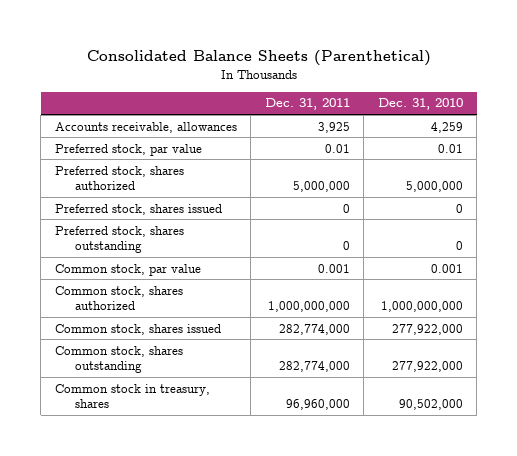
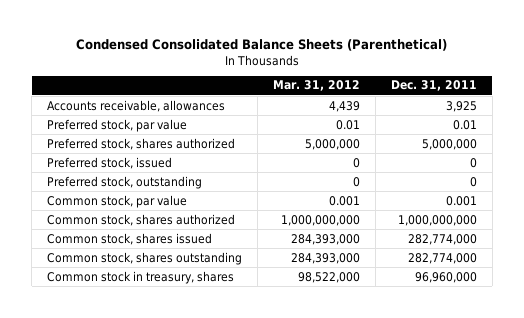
[86,50,431,67] Consolidated Balance Sheets (Parenthetical) -> [76,39,448,52] Condensed Consolidated Balance Sheets (Parenthetical)
[377,98,463,111] Dec. 31, 2010 -> none
none -> [273,80,361,92] Mar. 31, 2012
[54,203,222,215] Preferred stock, shares issued -> [47,156,173,169] Preferred stock, issued
[54,225,184,254] Preferred stock, shares outstanding -> [47,175,203,189] Preferred stock, outstanding

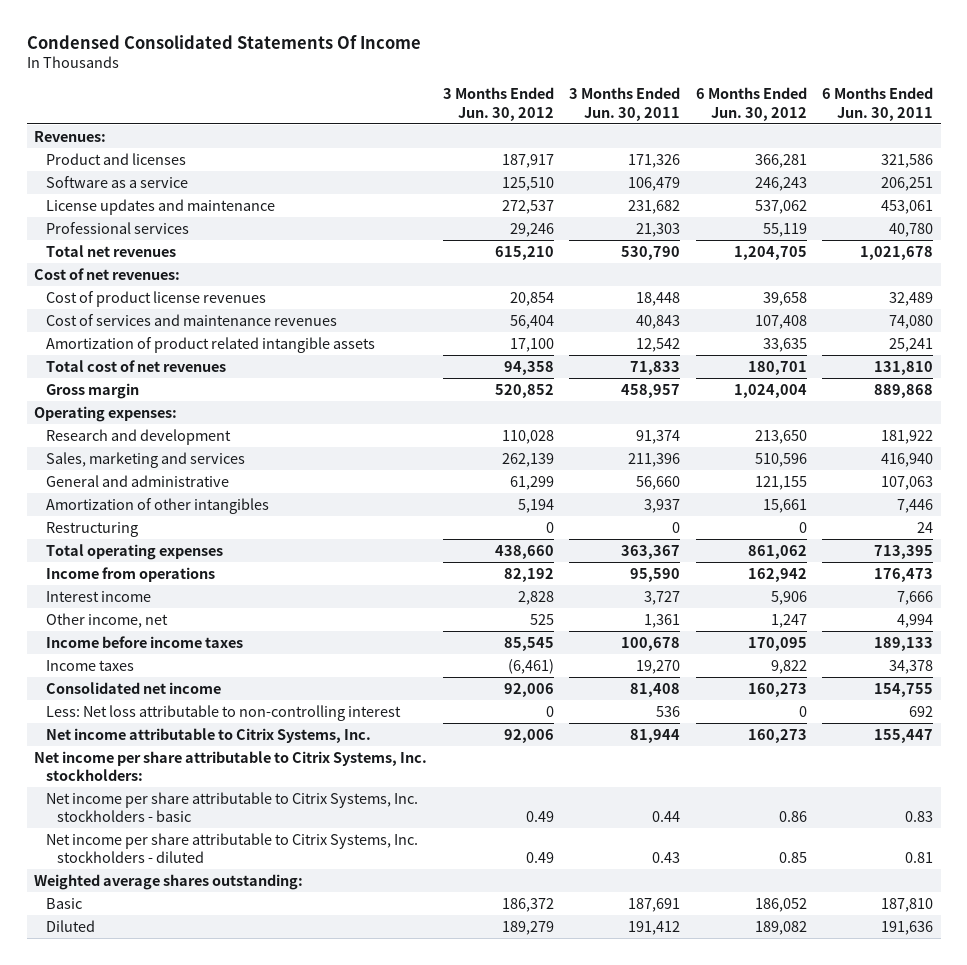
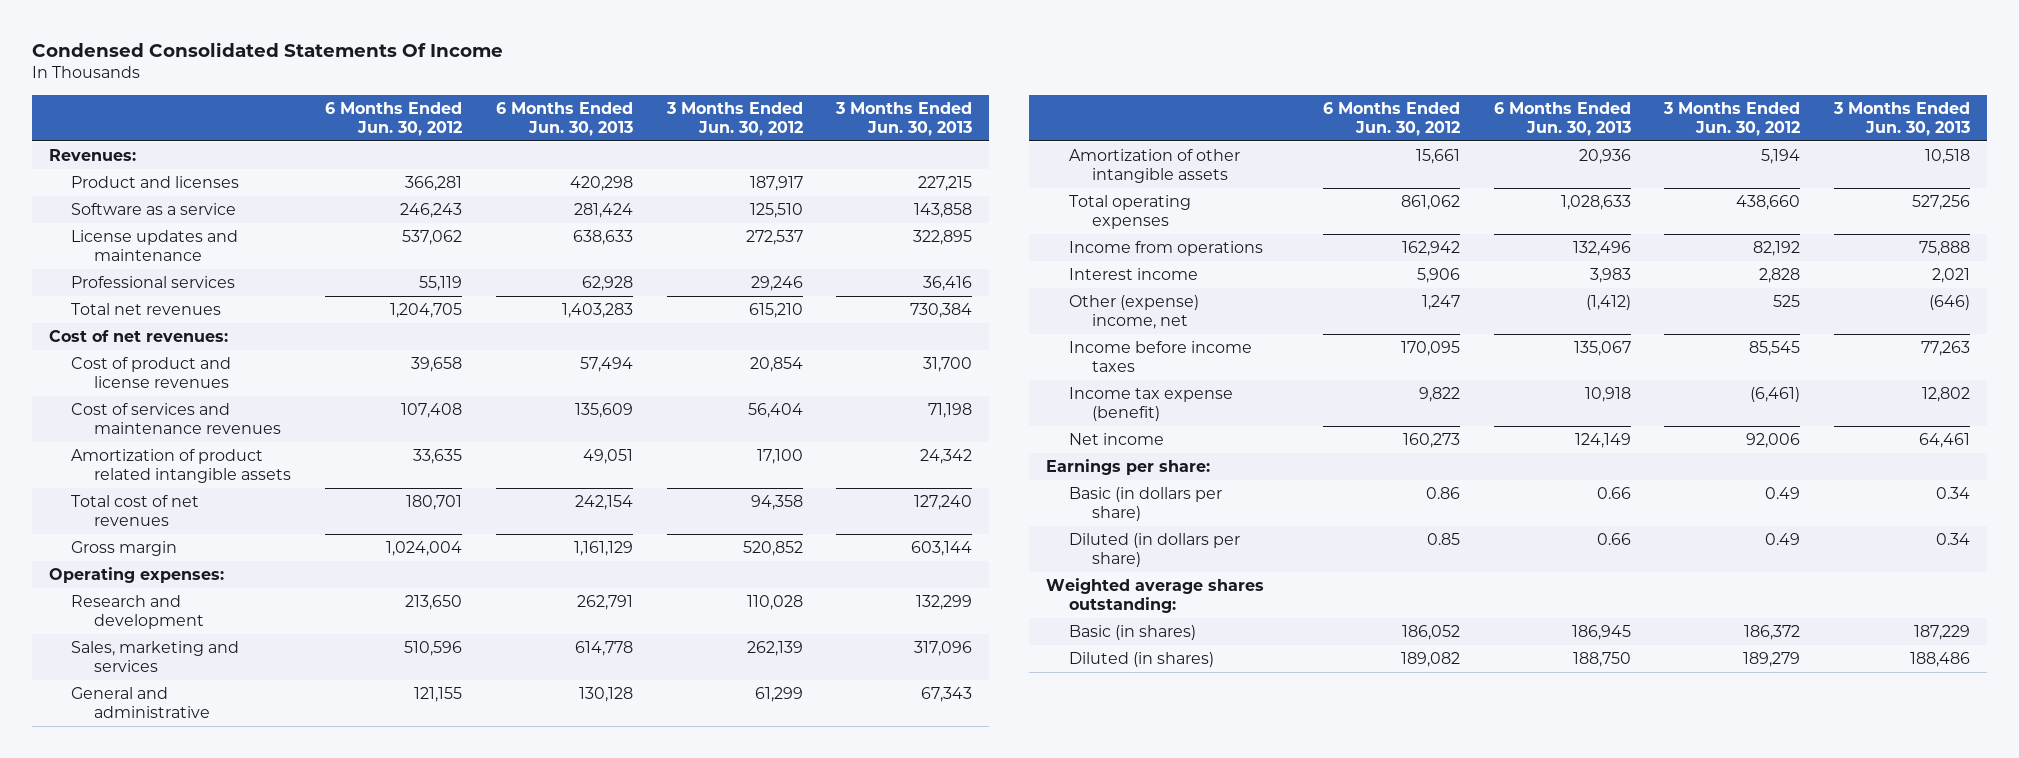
[569,87,681,121] 3 Months Ended Jun. 30, 2011 -> none
[822,87,934,121] 6 Months Ended Jun. 30, 2011 -> none
none -> [495,101,633,136] 6 Months Ended Jun. 30, 2013
none -> [835,101,973,136] 3 Months Ended Jun. 30, 2013
[45,290,266,307] Cost of product license revenues -> [71,357,232,389] Cost of product and license revenues
[45,521,138,537] Restructuring -> none
[45,497,269,514] Amortization of other intangibles -> [1069,149,1241,184] Amortization of other intangible assets
[45,612,168,628] Other income, net -> [1069,295,1200,330] Other (expense) income, net
[45,704,401,721] Less: Net loss attributable to non-controlling interest -> none
[45,727,371,743] Net income attributable to Citrix Systems, Inc. -> none
[45,659,134,671] Income taxes -> [1069,387,1234,422] Income tax expense (benefit)
[45,681,221,694] Consolidated net income -> [1069,433,1165,446] Net income
[34,750,428,782] Net income per share attributable to Citrix Systems, Inc. stockholders: -> [1046,459,1211,476] Earnings per share:
[45,791,418,823] Net income per share attributable to Citrix Systems, Inc. stockholders - basic -> [1069,487,1223,522] Basic (in dollars per share)
[45,832,418,864] Net income per share attributable to Citrix Systems, Inc. stockholders - diluted -> [1069,533,1241,568] Diluted (in dollars per share)
[45,897,82,909] Basic -> [1069,625,1197,641] Basic (in shares)
[45,919,95,932] Diluted -> [1069,652,1215,668] Diluted (in shares)

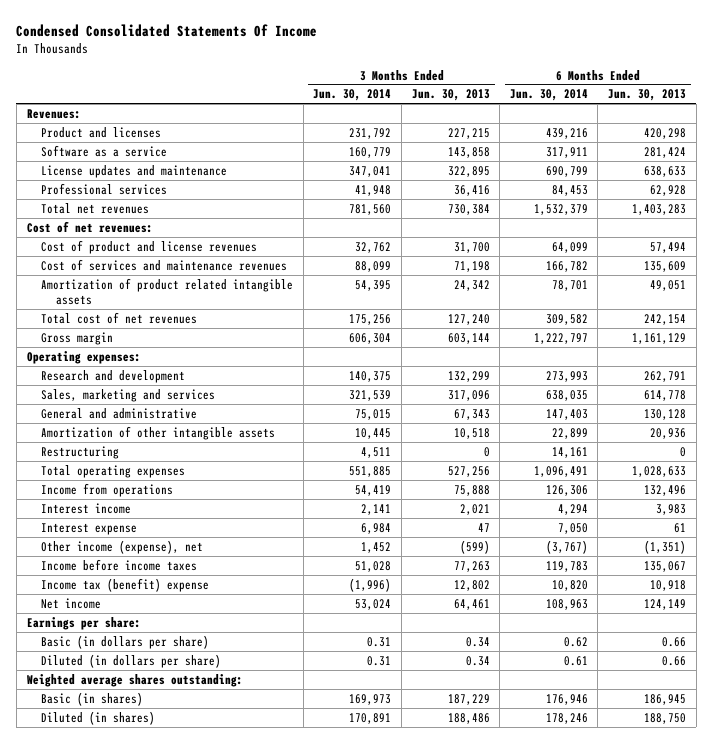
[325,101,463,136] 6 Months Ended Jun. 30, 2012 -> none
[665,101,803,136] 3 Months Ended Jun. 30, 2012 -> none
none -> [313,89,392,102] Jun. 30, 2014
none -> [509,89,588,102] Jun. 30, 2014
none -> [41,445,120,459] Restructuring
none -> [41,522,138,535] Interest expense
[1069,295,1200,330] Other (expense) income, net -> [41,539,204,554] Other income (expense), net
[1585,295,1631,311] (1,412) -> [643,539,686,554] (1,351)
[1928,295,1970,311] (646) -> [459,539,490,554] (599)
[1069,387,1234,422] Income tax expense (benefit) -> [41,577,210,592] Income tax (benefit) expense

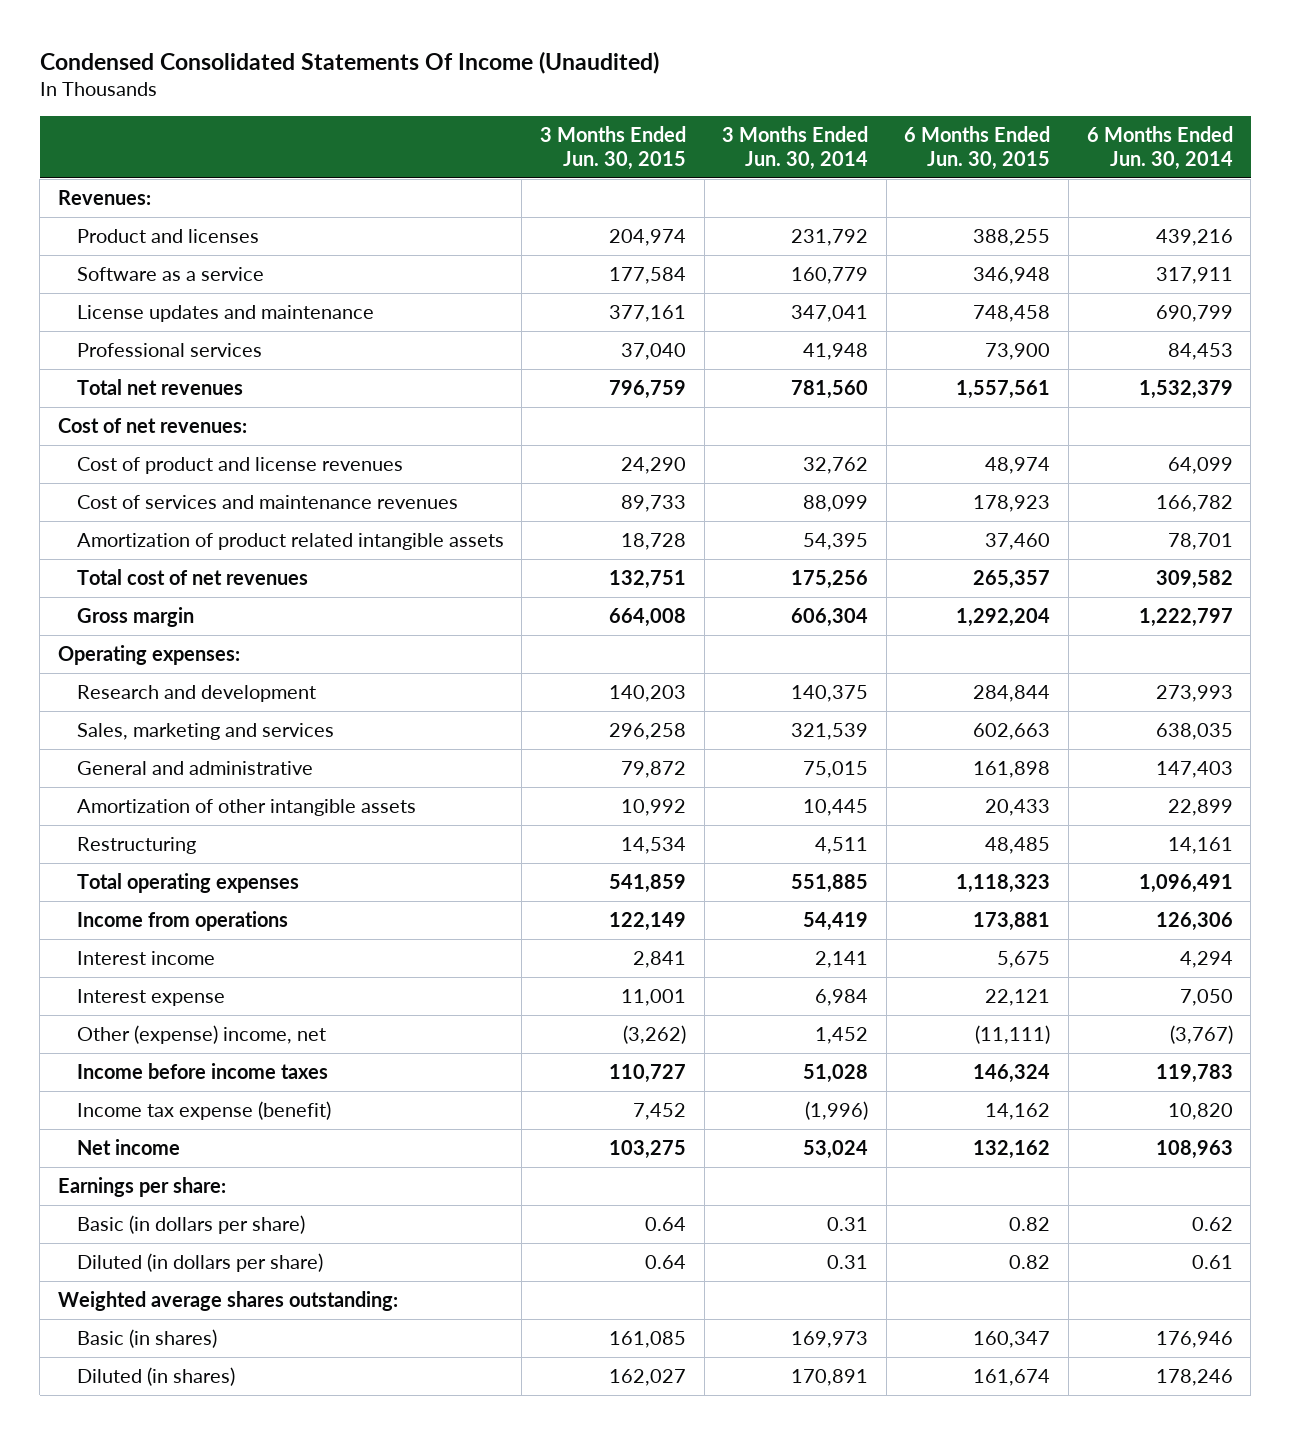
[16,24,318,38] Condensed Consolidated Statements Of Income -> [39,50,659,74] Condensed Consolidated Statements Of Income (Unaudited)
[411,89,490,102] Jun. 30, 2013 -> none
[607,89,686,102] Jun. 30, 2013 -> none
none -> [539,126,686,170] 3 Months Ended Jun. 30, 2015
none -> [904,126,1051,170] 6 Months Ended Jun. 30, 2015
[41,539,204,554] Other income (expense), net -> [76,1025,326,1045] Other (expense) income, net
[41,577,210,592] Income tax (benefit) expense -> [76,1101,331,1121] Income tax expense (benefit)

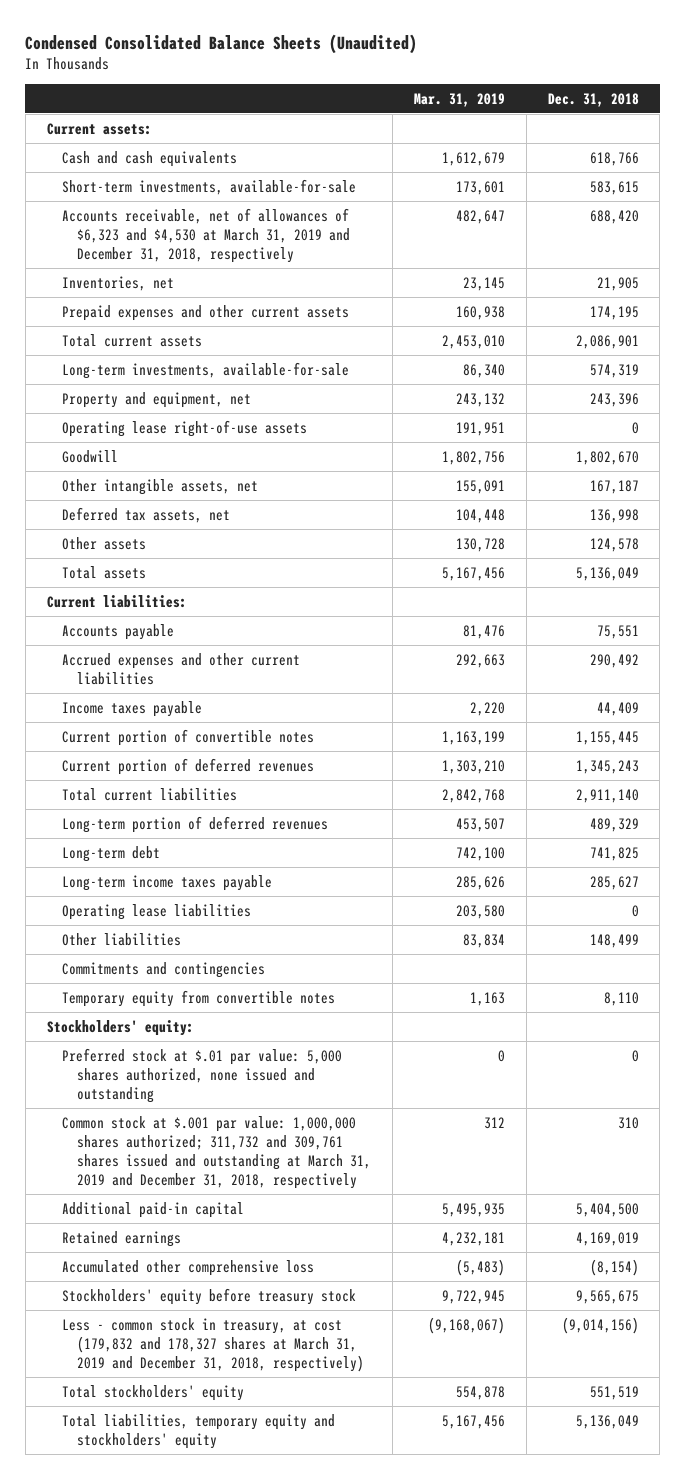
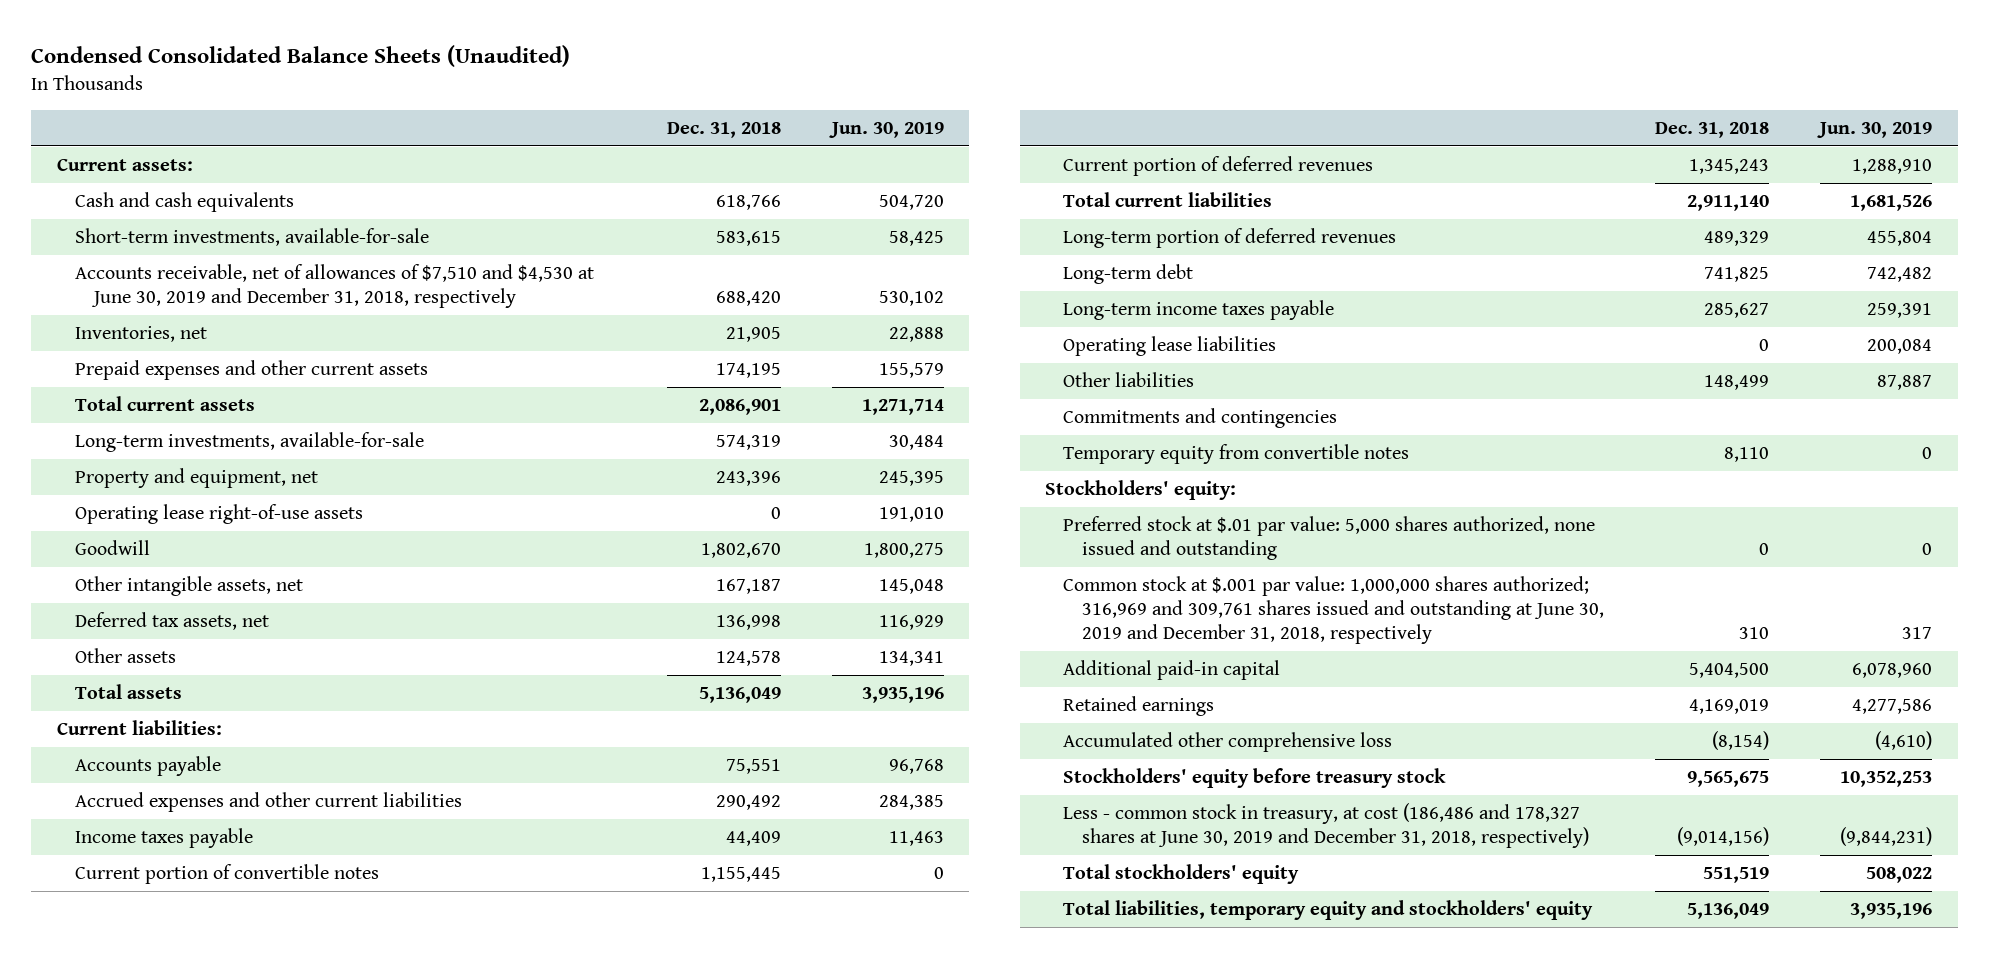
[413,92,505,107] Mar. 31, 2019 -> none
none -> [828,121,944,138] Jun. 30, 2019
[61,207,351,263] Accounts receivable, net of allowances of $6,323 and $4,530 at March 31, 2019 and December 31, 2018, respectively -> [75,264,595,309] Accounts receivable, net of allowances of $7,510 and $4,530 at June 30, 2019 and December 31, 2018, respectively
[61,1115,372,1190] Common stock at $.001 par value: 1,000,000 shares authorized; 311,732 and 309,761 shares issued and outstanding at March 31, 2019 and December 31, 2018, respectively -> [1063,576,1604,645] Common stock at $.001 par value: 1,000,000 shares authorized; 316,969 and 309,761 shares issued and outstanding at June 30, 2019 and December 31, 2018, respectively
[61,1317,365,1372] Less - common stock in treasury, at cost (179,832 and 178,327 shares at March 31, 2019 and December 31, 2018, respectively) -> [1063,803,1589,849] Less - common stock in treasury, at cost (186,486 and 178,327 shares at June 30, 2019 and December 31, 2018, respectively)

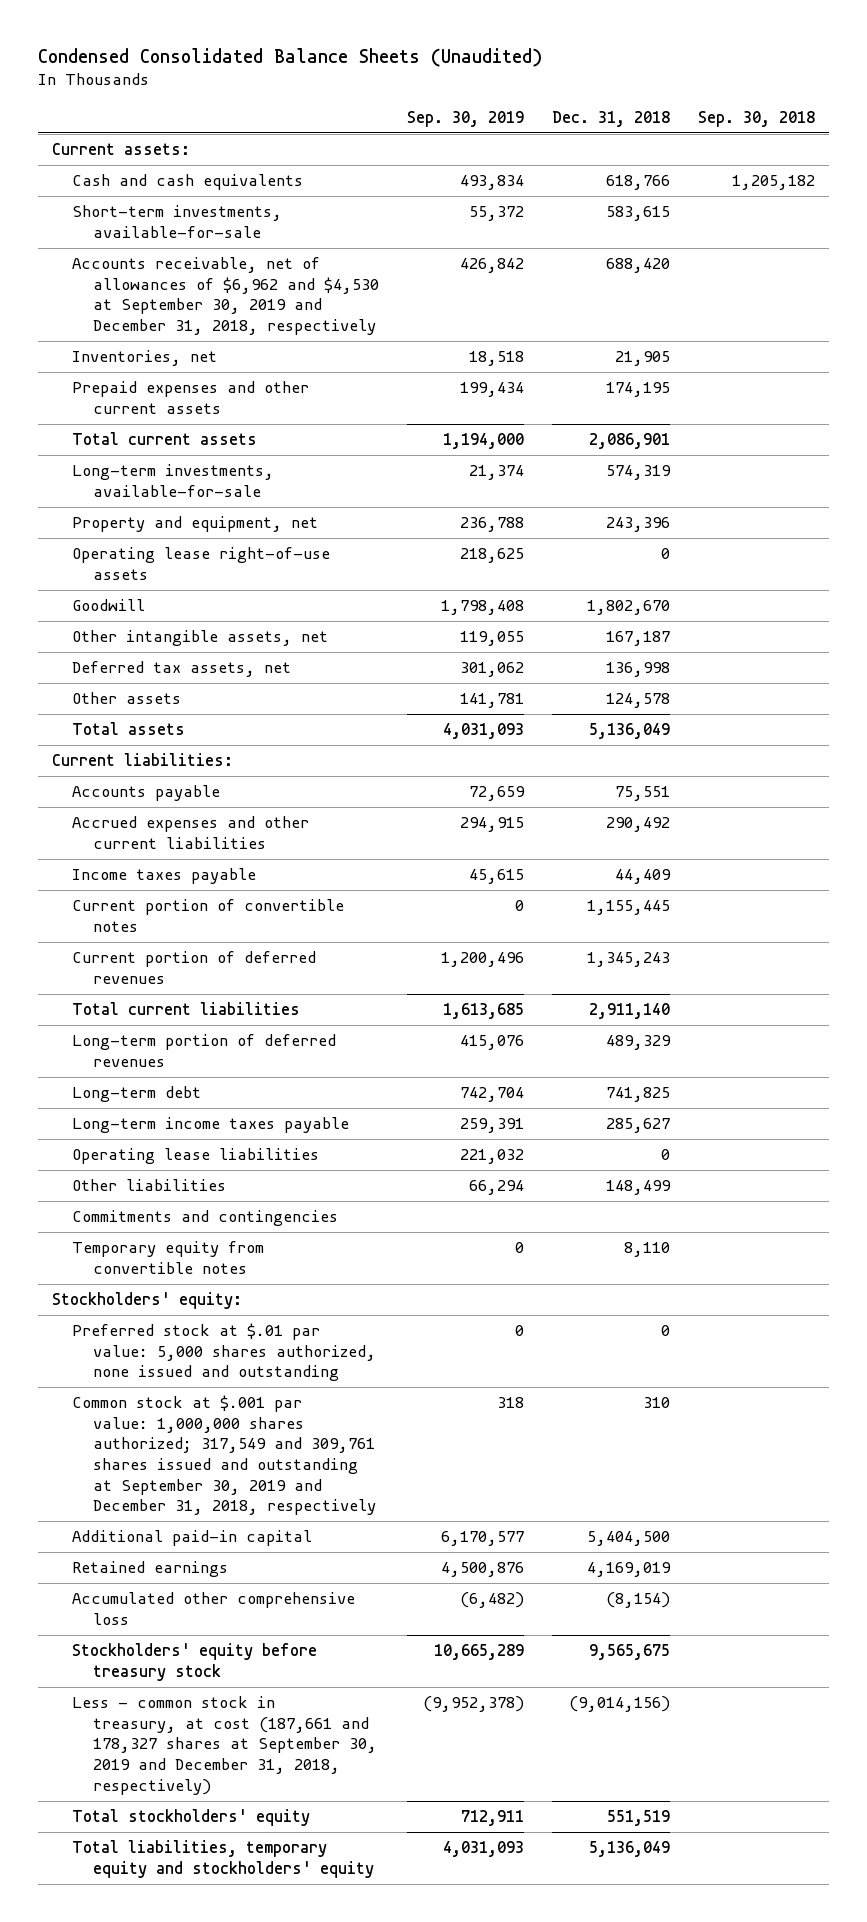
[828,121,944,138] Jun. 30, 2019 -> none
none -> [406,110,524,127] Sep. 30, 2019
none -> [697,110,815,127] Sep. 30, 2018
[75,264,595,309] Accounts receivable, net of allowances of $7,510 and $4,530 at June 30, 2019 and December 31, 2018, respectively -> [72,257,379,336] Accounts receivable, net of allowances of $6,962 and $4,530 at September 30, 2019 and December 31, 2018, respectively
[1063,576,1604,645] Common stock at $.001 par value: 1,000,000 shares authorized; 316,969 and 309,761 shares issued and outstanding at June 30, 2019 and December 31, 2018, respectively -> [72,1395,376,1516] Common stock at $.001 par value: 1,000,000 shares authorized; 317,549 and 309,761 shares issued and outstanding at September 30, 2019 and December 31, 2018, respectively
[1063,803,1589,849] Less - common stock in treasury, at cost (186,486 and 178,327 shares at June 30, 2019 and December 31, 2018, respectively) -> [72,1696,377,1795] Less - common stock in treasury, at cost (187,661 and 178,327 shares at September 30, 2019 and December 31, 2018, respectively)

